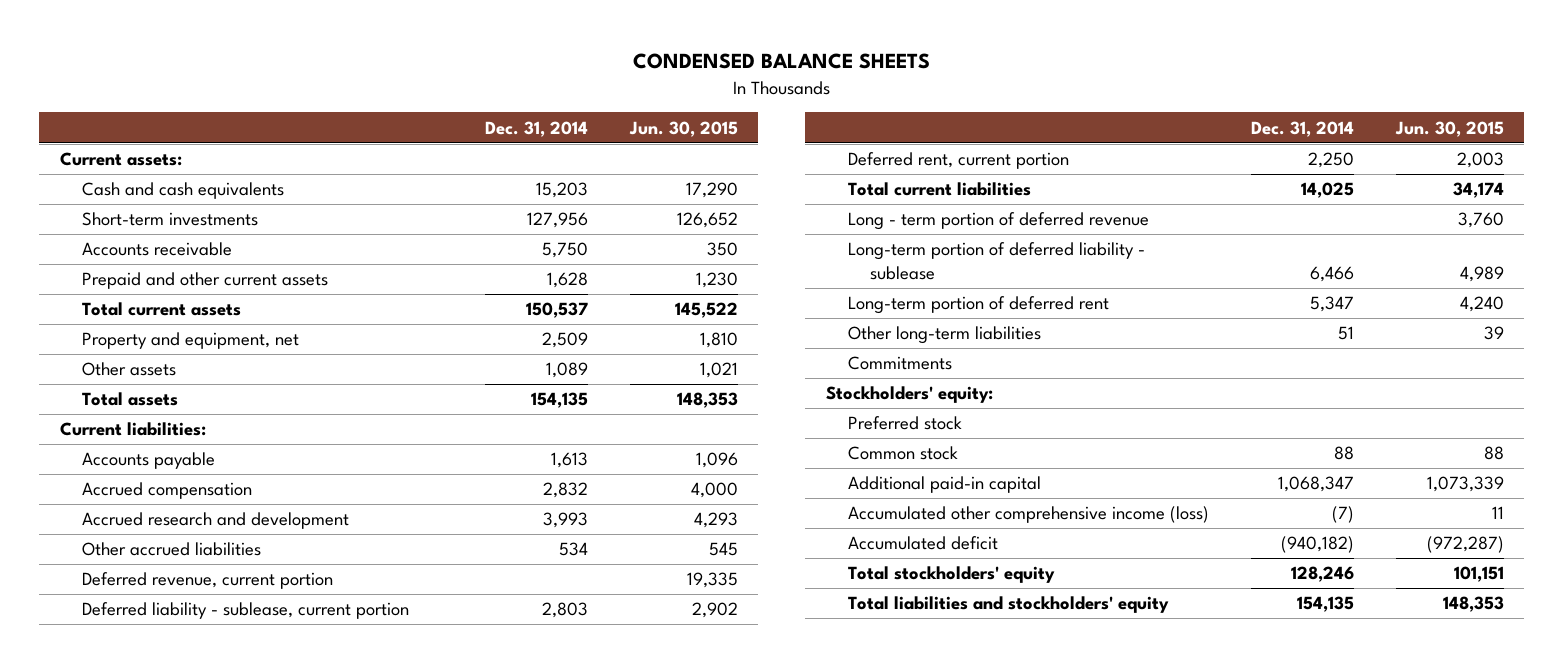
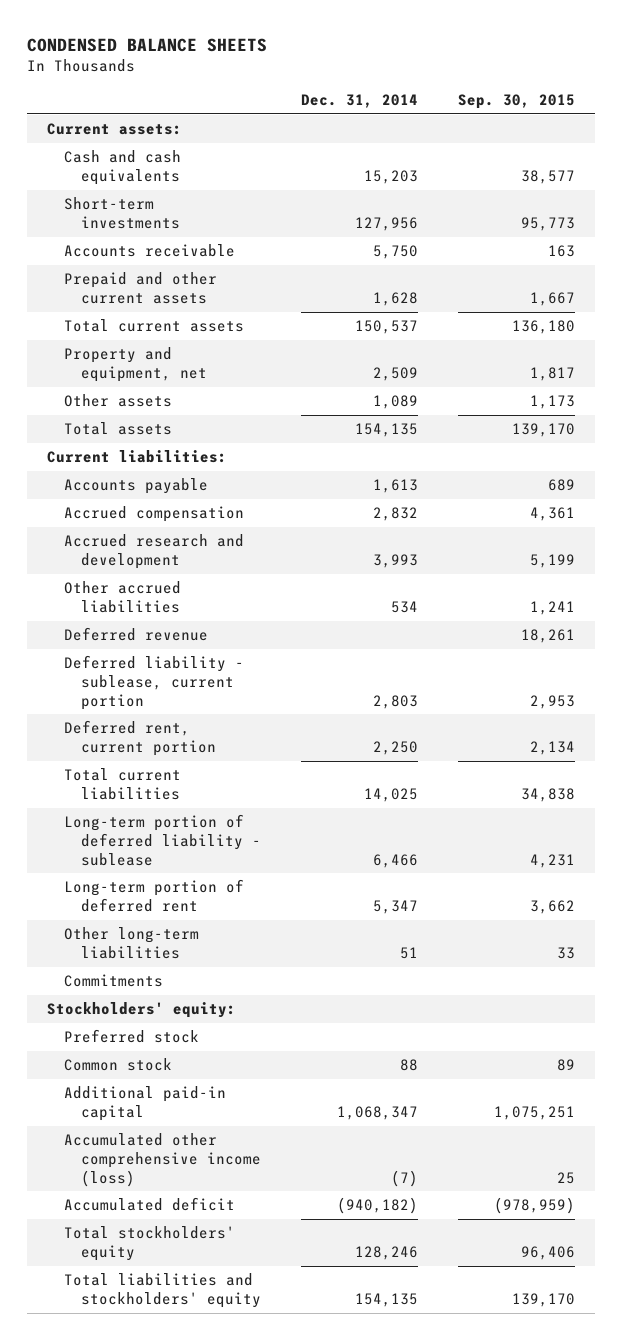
[628,120,738,137] Jun. 30, 2015 -> none
none -> [458,94,576,110] Sep. 30, 2015
[82,572,334,590] Deferred revenue, current portion -> [64,627,209,642] Deferred revenue
[848,212,1150,231] Long - term portion of deferred revenue -> none

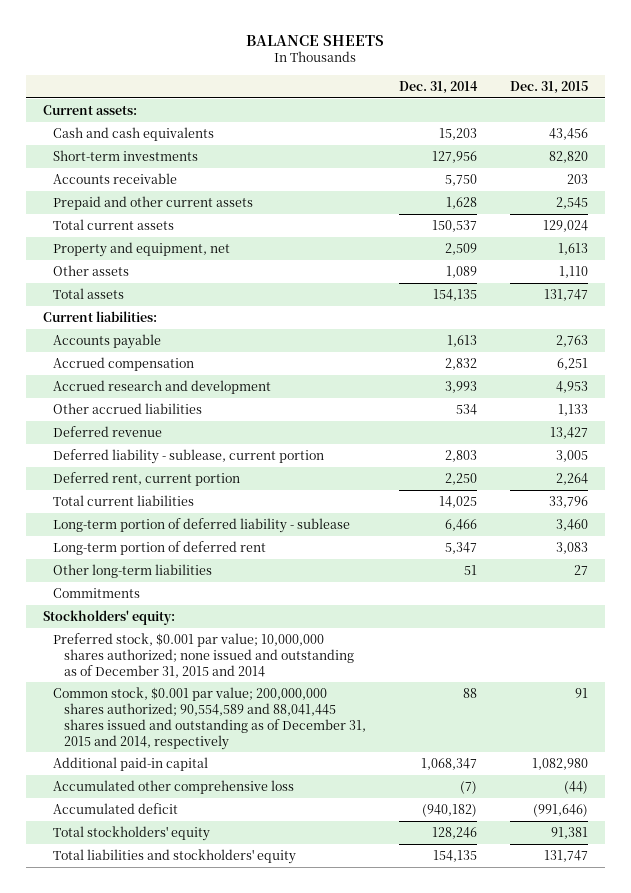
[27,37,268,52] CONDENSED BALANCE SHEETS -> [246,34,385,46] BALANCE SHEETS
[458,94,576,110] Sep. 30, 2015 -> none
none -> [510,80,589,94] Dec. 31, 2015
[64,1029,200,1044] Preferred stock -> [53,632,355,678] Preferred stock, $0.001 par value; 10,000,000 shares authorized; none issued and outstanding as of December 31, 2015 and 2014
[64,1058,173,1072] Common stock -> [53,686,367,750] Common stock, $0.001 par value; 200,000,000 shares authorized; 90,554,589 and 88,041,445 shares issued and outstanding as of December 31, 2015 and 2014, respectively
[64,1133,262,1187] Accumulated other comprehensive income (loss) -> [53,779,295,794] Accumulated other comprehensive loss

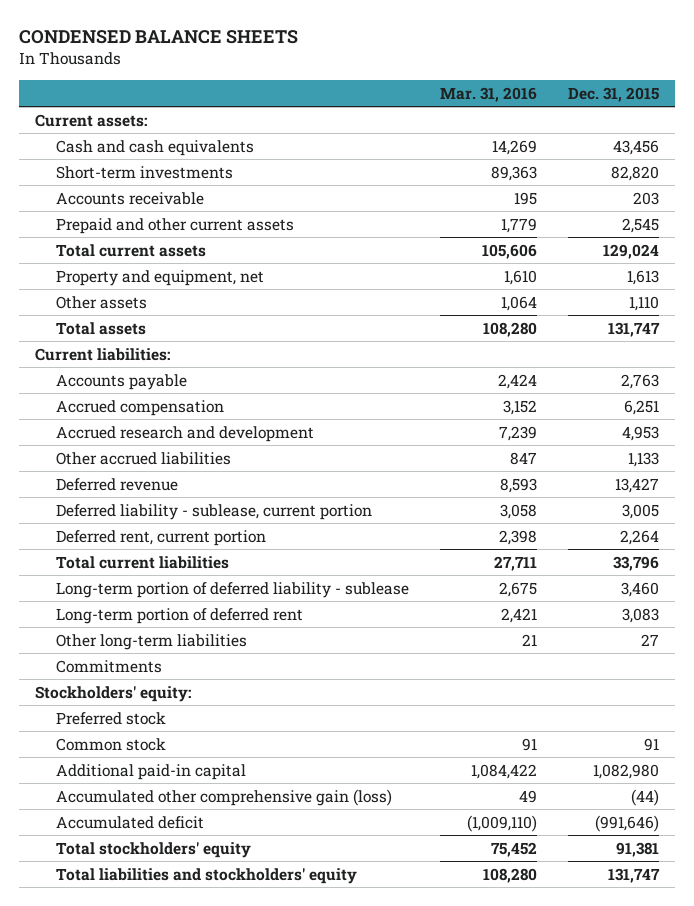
[246,34,385,46] BALANCE SHEETS -> [19,30,299,45] CONDENSED BALANCE SHEETS
[399,80,479,94] Dec. 31, 2014 -> none
none -> [440,86,538,102] Mar. 31, 2016
[53,632,355,678] Preferred stock, $0.001 par value; 10,000,000 shares authorized; none issued and outstanding as of December 31, 2015 and 2014 -> [55,711,166,725] Preferred stock
[53,686,367,750] Common stock, $0.001 par value; 200,000,000 shares authorized; 90,554,589 and 88,041,445 shares issued and outstanding as of December 31, 2015 and 2014, respectively -> [55,737,166,751] Common stock
[53,779,295,794] Accumulated other comprehensive loss -> [55,788,392,806] Accumulated other comprehensive gain (loss)

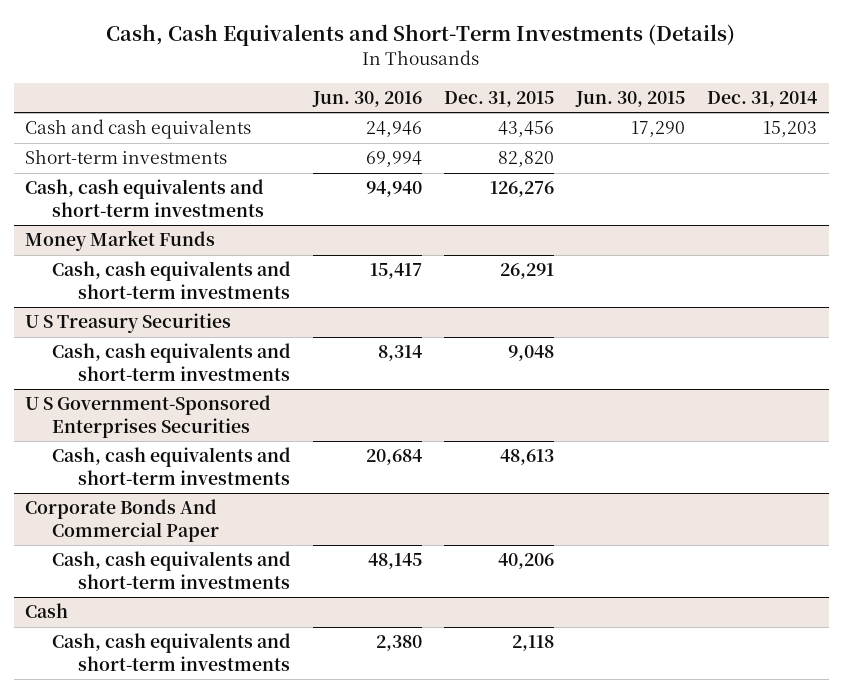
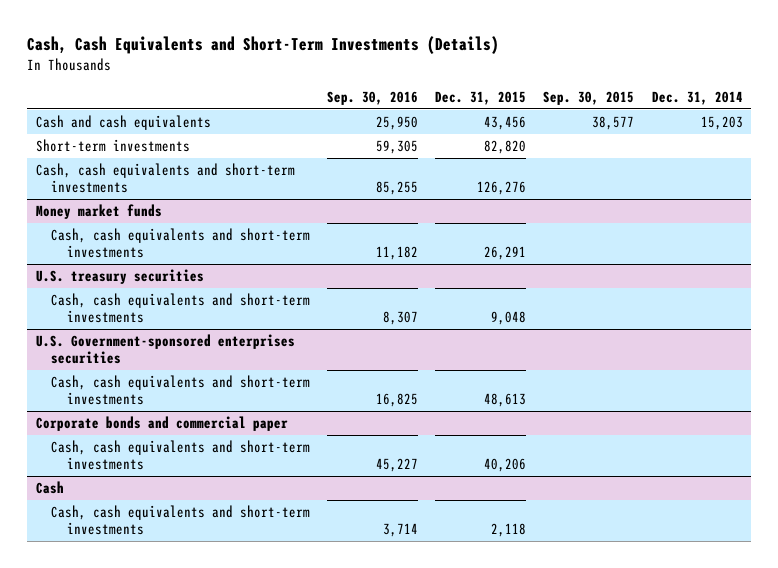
[311,91,422,108] Jun. 30, 2016 -> none
[575,91,686,108] Jun. 30, 2015 -> none
none -> [327,90,419,105] Sep. 30, 2016
none -> [543,90,635,105] Sep. 30, 2015
[25,230,216,252] Money Market Funds -> [35,204,162,220] Money market funds
[25,313,232,334] U S Treasury Securities -> [35,269,204,285] U.S. treasury securities
[25,395,272,438] U S Government-Sponsored Enterprises Securities -> [35,334,295,365] U.S. Government-sponsored enterprises securities
[25,499,219,542] Corporate Bonds And Commercial Paper -> [35,416,288,432] Corporate bonds and commercial paper

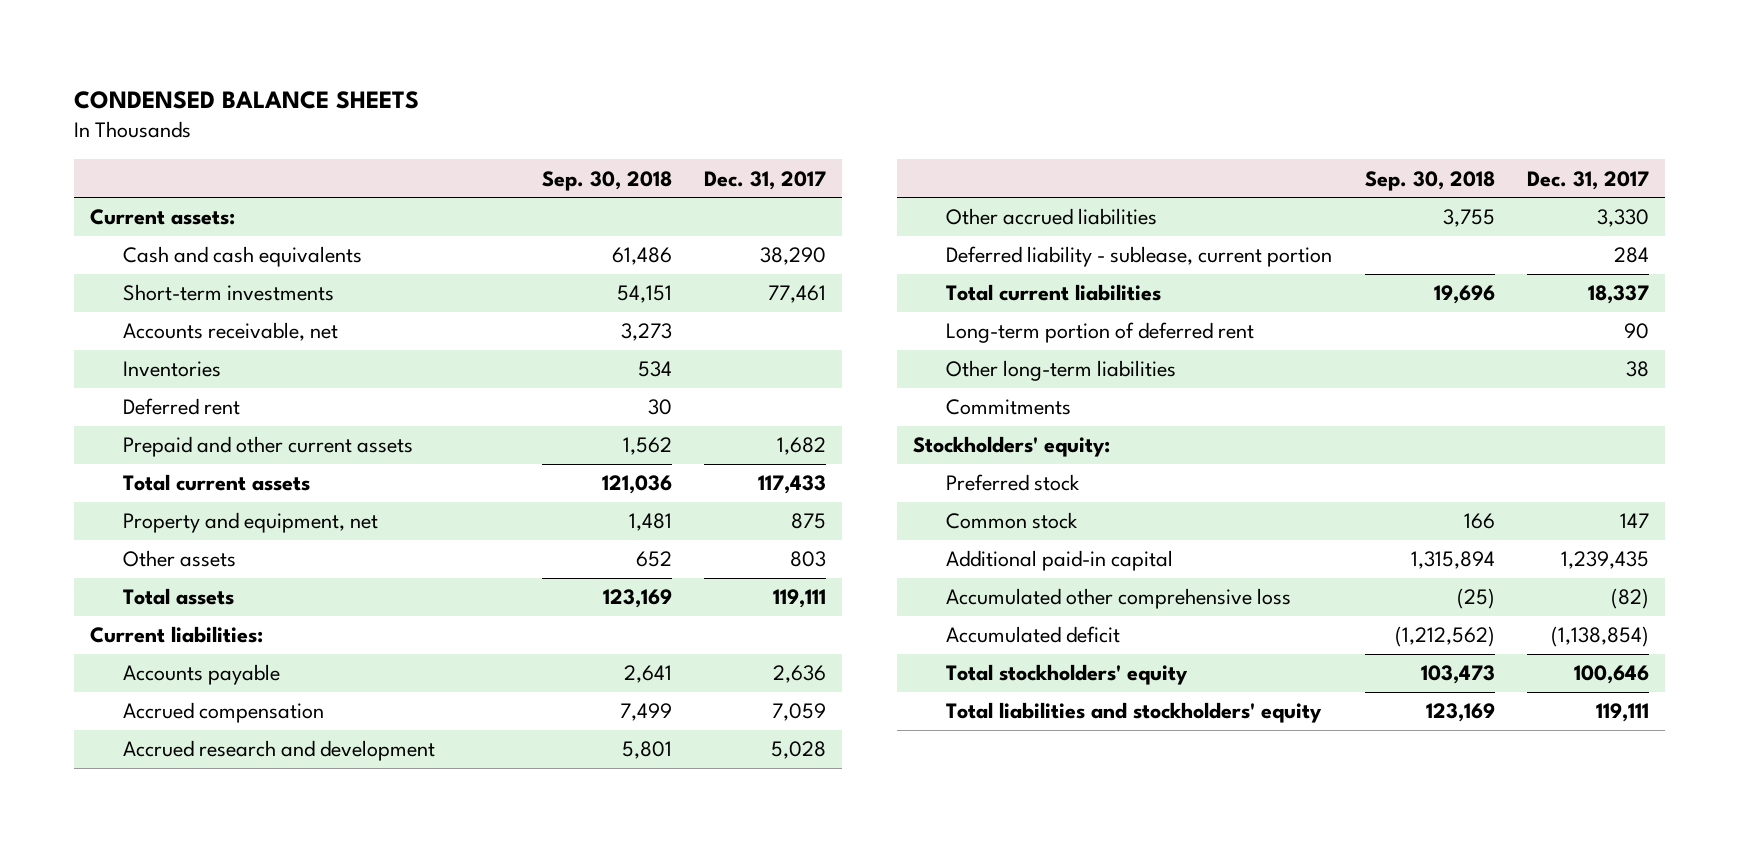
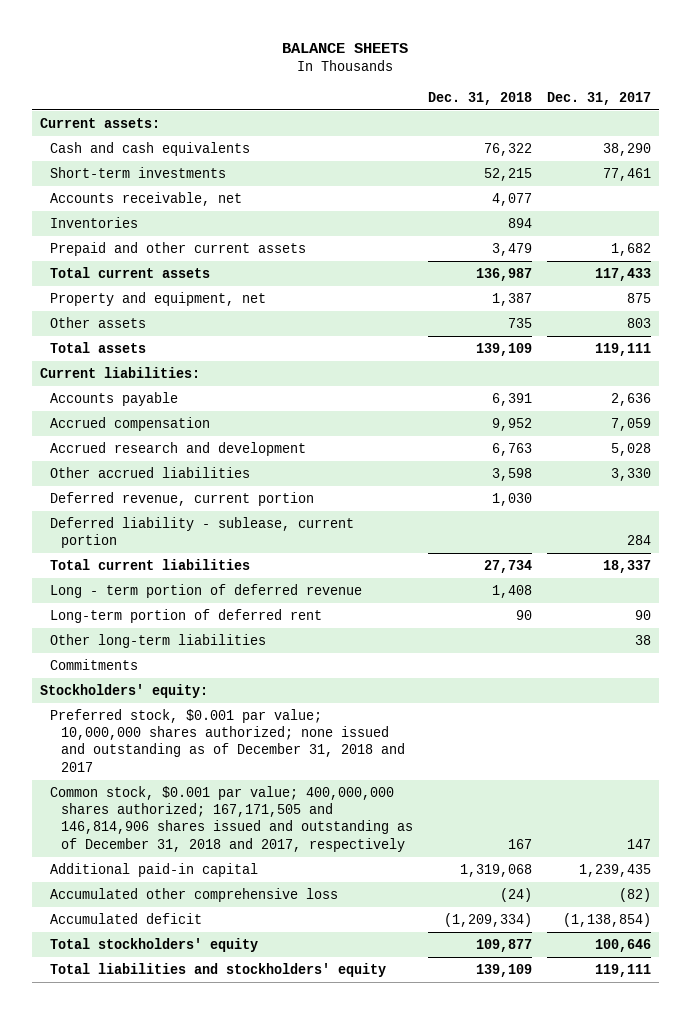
[74,90,420,109] CONDENSED BALANCE SHEETS -> [282,43,409,54] BALANCE SHEETS
[541,170,672,191] Sep. 30, 2018 -> none
none -> [427,91,532,105] Dec. 31, 2018
[123,398,241,416] Deferred rent -> none
none -> [50,491,315,506] Deferred revenue, current portion
none -> [50,583,363,598] Long - term portion of deferred revenue
[946,474,1081,492] Preferred stock -> [50,708,405,772] Preferred stock, $0.001 par value; 10,000,000 shares authorized; none issued and outstanding as of December 31, 2018 and 2017
[946,512,1079,530] Common stock -> [50,785,413,852] Common stock, $0.001 par value; 400,000,000 shares authorized; 167,171,505 and 146,814,906 shares issued and outstanding as of December 31, 2018 and 2017, respectively

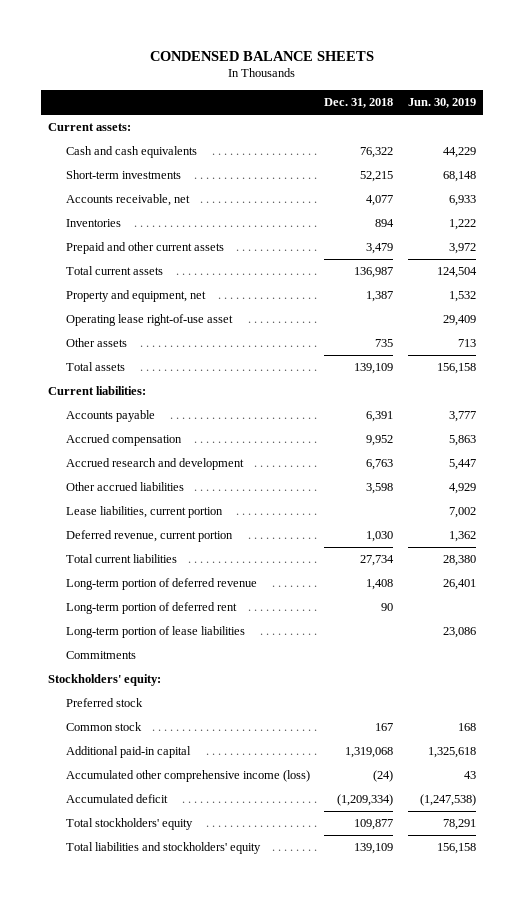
[282,43,409,54] BALANCE SHEETS -> [149,50,374,61] CONDENSED BALANCE SHEETS
[547,91,652,105] Dec. 31, 2017 -> none
none -> [407,98,476,109] Jun. 30, 2019
none -> [65,314,233,327] Operating lease right-of-use asset
none -> [65,506,223,519] Lease liabilities, current portion
[50,516,355,549] Deferred liability - sublease, current portion -> none
[50,583,363,598] Long - term portion of deferred revenue -> [65,578,257,591] Long-term portion of deferred revenue
[50,633,267,648] Other long-term liabilities -> none
none -> [65,626,245,639] Long-term portion of lease liabilities
[50,708,405,772] Preferred stock, $0.001 par value; 10,000,000 shares authorized; none issued and outstanding as of December 31, 2018 and 2017 -> [65,698,143,708] Preferred stock
[50,785,413,852] Common stock, $0.001 par value; 400,000,000 shares authorized; 167,171,505 and 146,814,906 shares issued and outstanding as of December 31, 2018 and 2017, respectively -> [65,722,142,732] Common stock
[50,887,339,902] Accumulated other comprehensive loss -> [65,770,310,783] Accumulated other comprehensive income (loss)

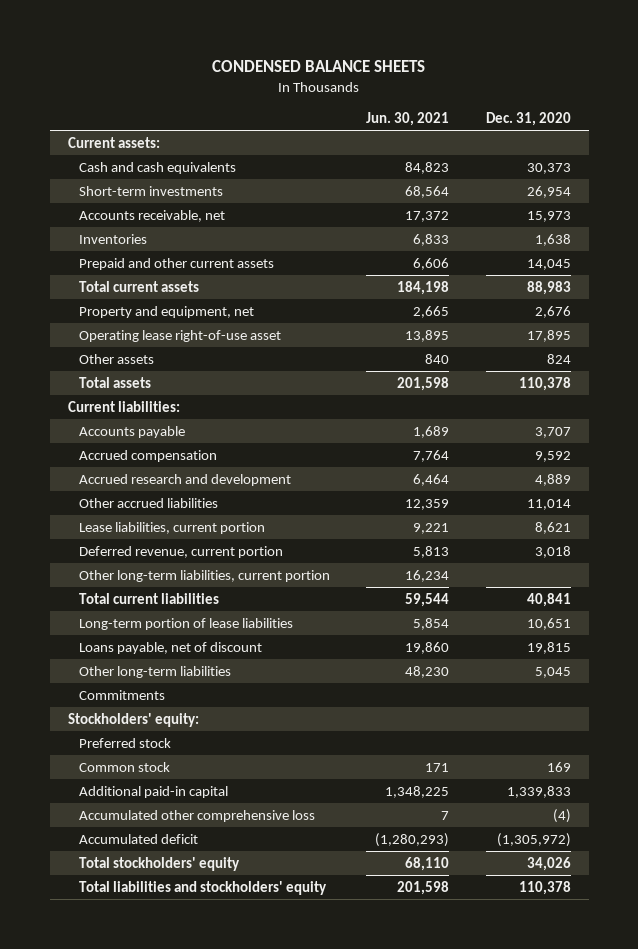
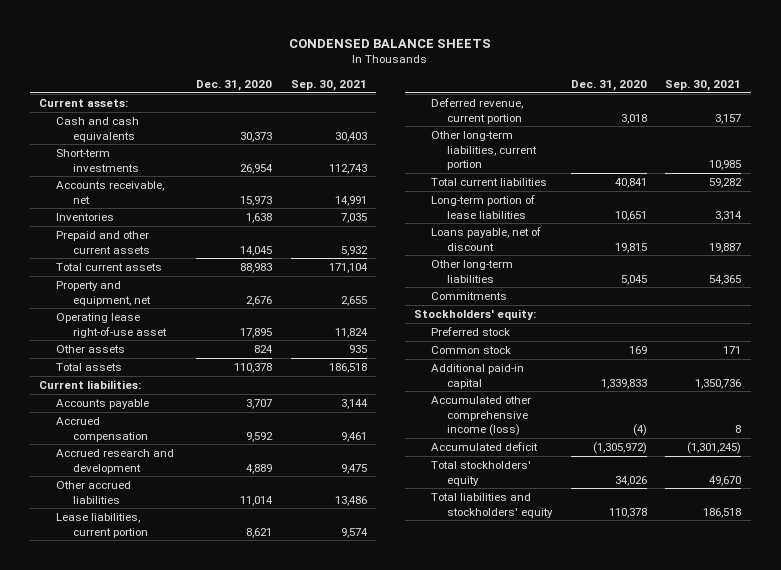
[366,111,450,126] Jun. 30, 2021 -> none
none -> [290,79,367,91] Sep. 30, 2021
[79,809,316,822] Accumulated other comprehensive loss -> [430,395,531,437] Accumulated other comprehensive income (loss)

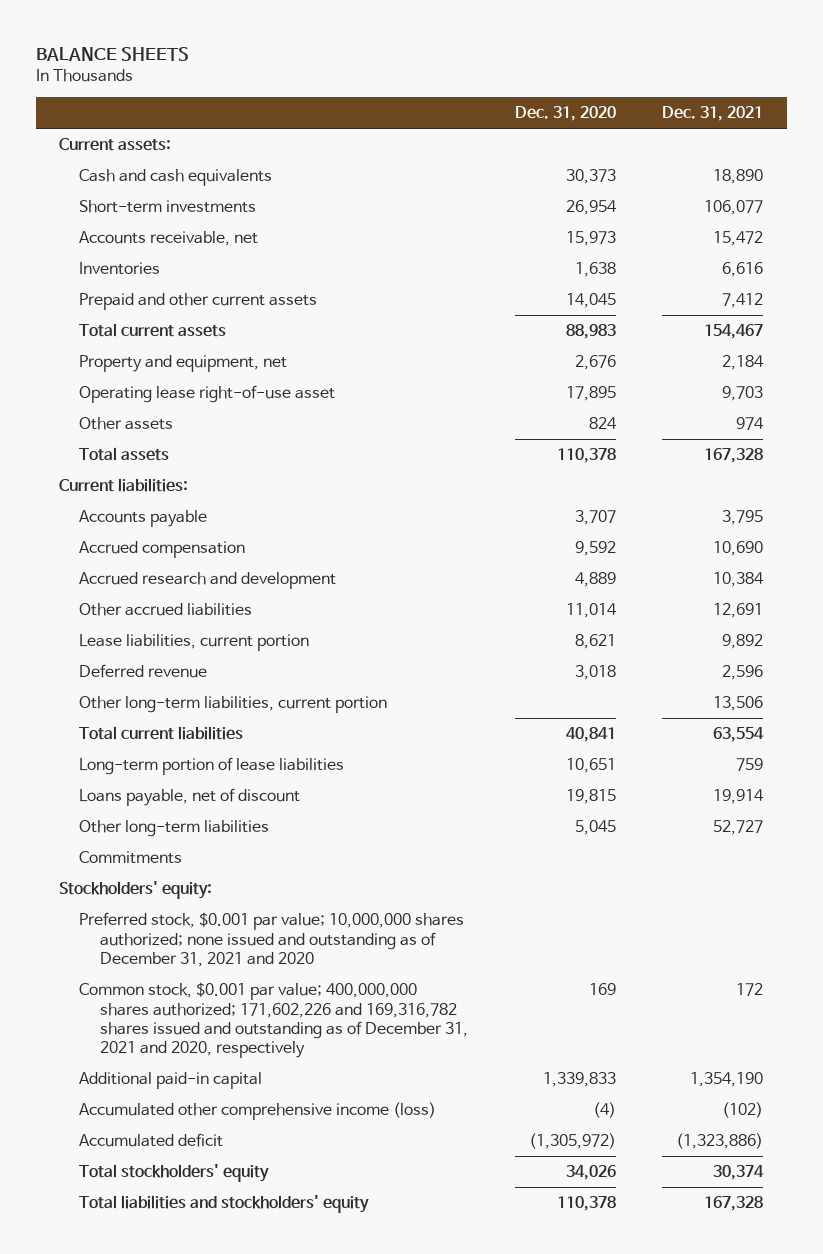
[289,38,492,48] CONDENSED BALANCE SHEETS -> [35,47,189,62] BALANCE SHEETS
[290,79,367,91] Sep. 30, 2021 -> none
none -> [662,106,764,122] Dec. 31, 2021
[430,97,523,124] Deferred revenue, current portion -> [79,664,208,679] Deferred revenue
[430,326,510,336] Preferred stock -> [79,912,465,968] Preferred stock, $0.001 par value; 10,000,000 shares authorized; none issued and outstanding as of December 31, 2021 and 2020
[430,345,511,354] Common stock -> [79,982,468,1059] Common stock, $0.001 par value; 400,000,000 shares authorized; 171,602,226 and 169,316,782 shares issued and outstanding as of December 31, 2021 and 2020, respectively

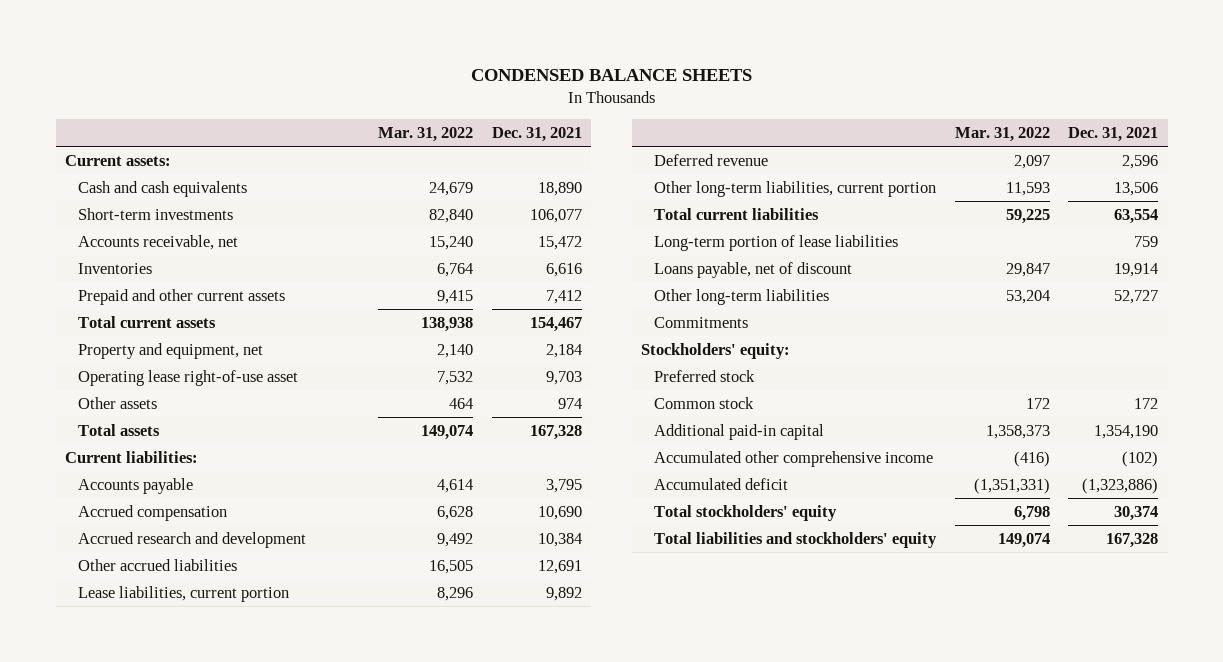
[35,47,189,62] BALANCE SHEETS -> [470,68,752,81] CONDENSED BALANCE SHEETS
[514,106,616,122] Dec. 31, 2020 -> none
none -> [378,126,474,142] Mar. 31, 2022
[79,912,465,968] Preferred stock, $0.001 par value; 10,000,000 shares authorized; none issued and outstanding as of December 31, 2021 and 2020 -> [654,369,756,382] Preferred stock
[79,982,468,1059] Common stock, $0.001 par value; 400,000,000 shares authorized; 171,602,226 and 169,316,782 shares issued and outstanding as of December 31, 2021 and 2020, respectively -> [654,396,755,409] Common stock
[79,1102,437,1121] Accumulated other comprehensive income (loss) -> [654,450,934,467] Accumulated other comprehensive income

